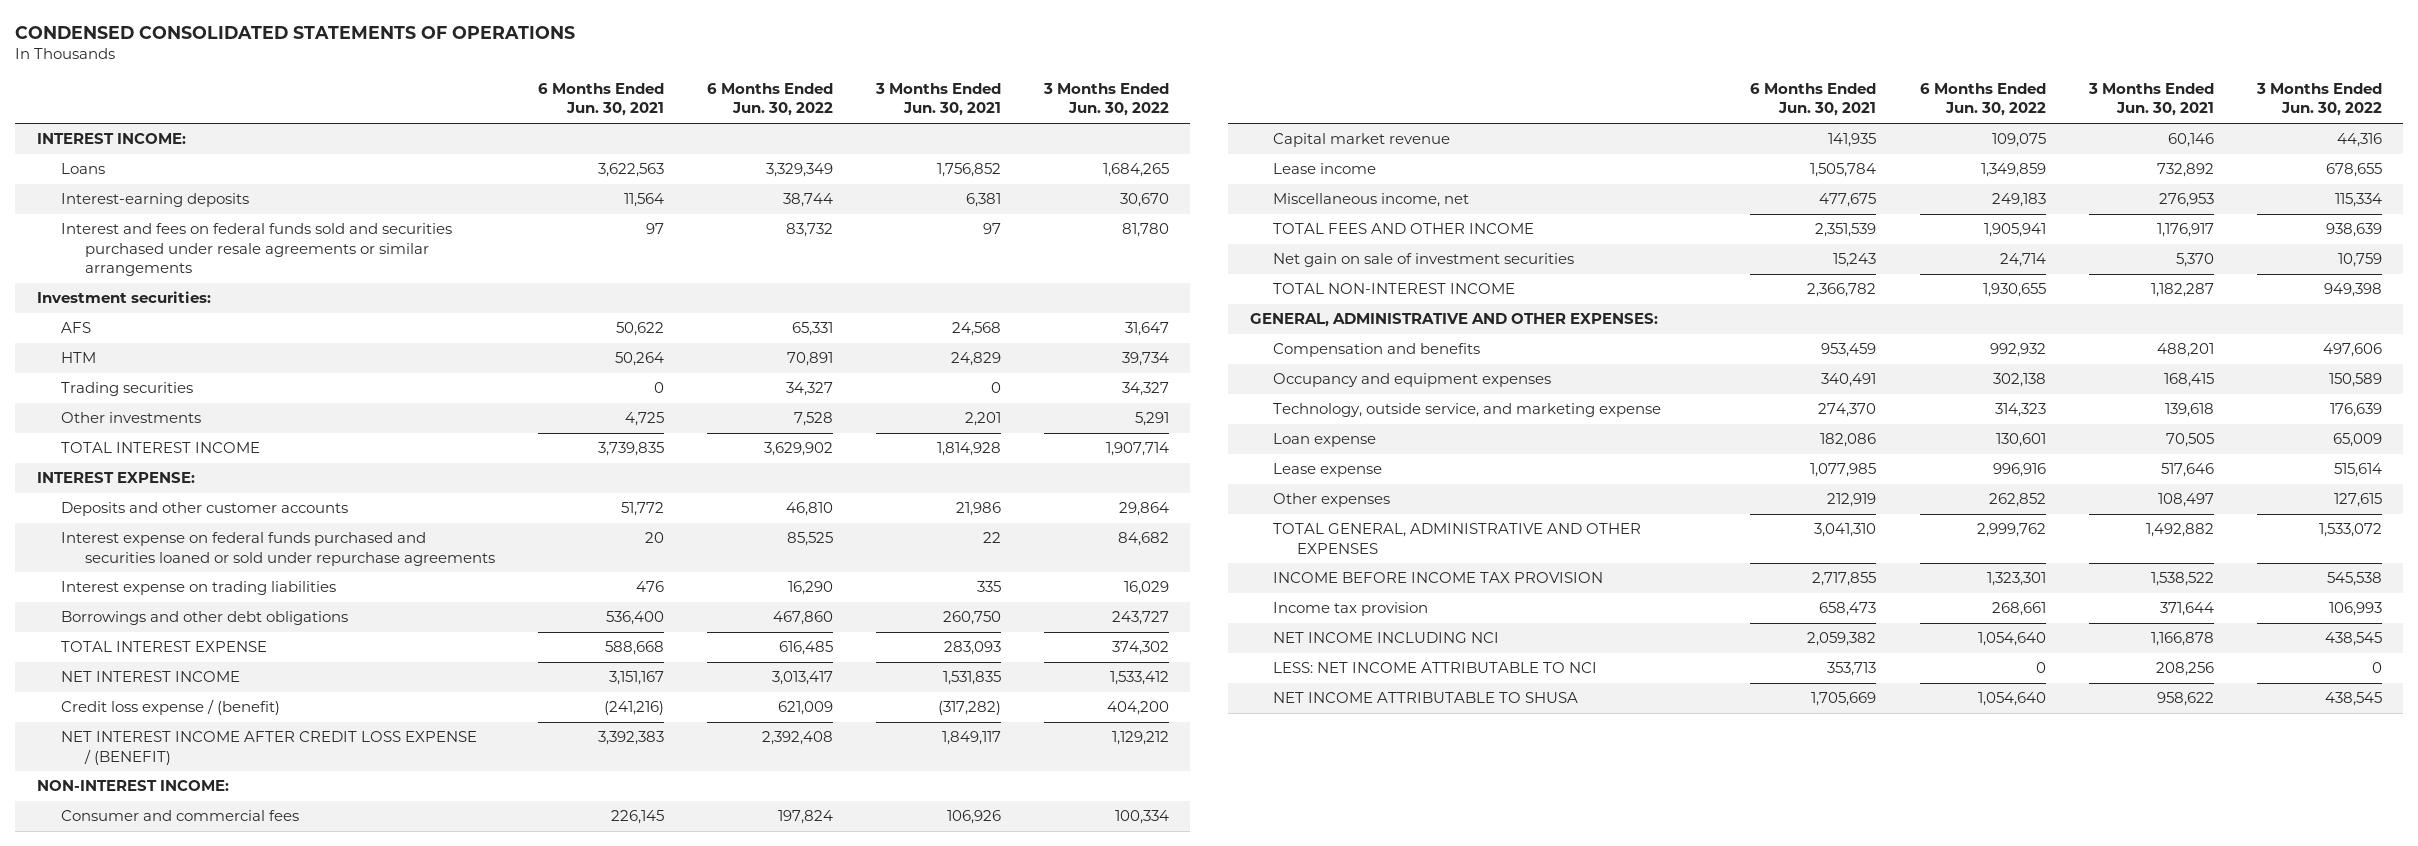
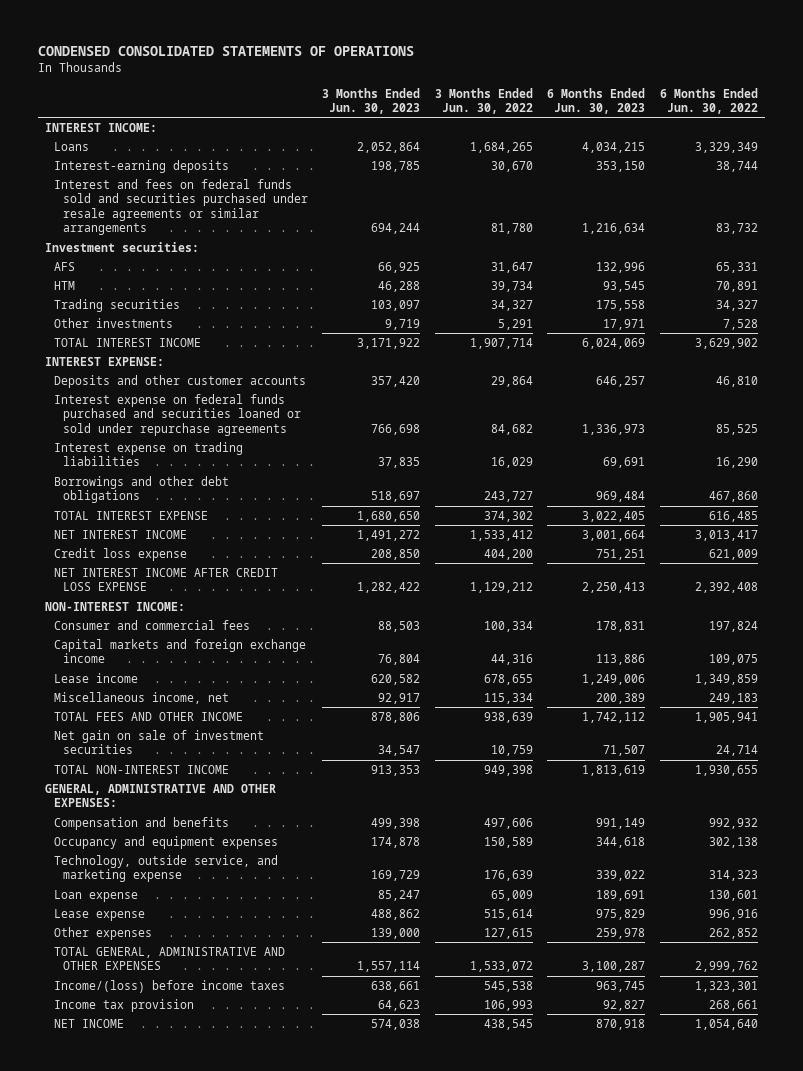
[537,82,664,117] 6 Months Ended Jun. 30, 2021 -> none
[874,82,1001,117] 3 Months Ended Jun. 30, 2021 -> none
none -> [322,87,421,115] 3 Months Ended Jun. 30, 2023
none -> [547,87,646,115] 6 Months Ended Jun. 30, 2023
[60,699,280,716] Credit loss expense / (benefit) -> [53,547,187,561] Credit loss expense
[60,731,477,765] NET INTEREST INCOME AFTER CREDIT LOSS EXPENSE / (BENEFIT) -> [53,567,278,592] NET INTEREST INCOME AFTER CREDIT LOSS EXPENSE
[1273,133,1451,148] Capital market revenue -> [53,638,306,664] Capital markets and foreign exchange income
[1273,572,1604,584] INCOME BEFORE INCOME TAX PROVISION -> [53,979,285,993] Income/(loss) before income taxes
[1273,632,1500,644] NET INCOME INCLUDING NCI -> none
[1273,662,1598,674] LESS: NET INCOME ATTRIBUTABLE TO NCI -> none
[1273,692,1579,704] NET INCOME ATTRIBUTABLE TO SHUSA -> [53,1018,124,1028] NET INCOME

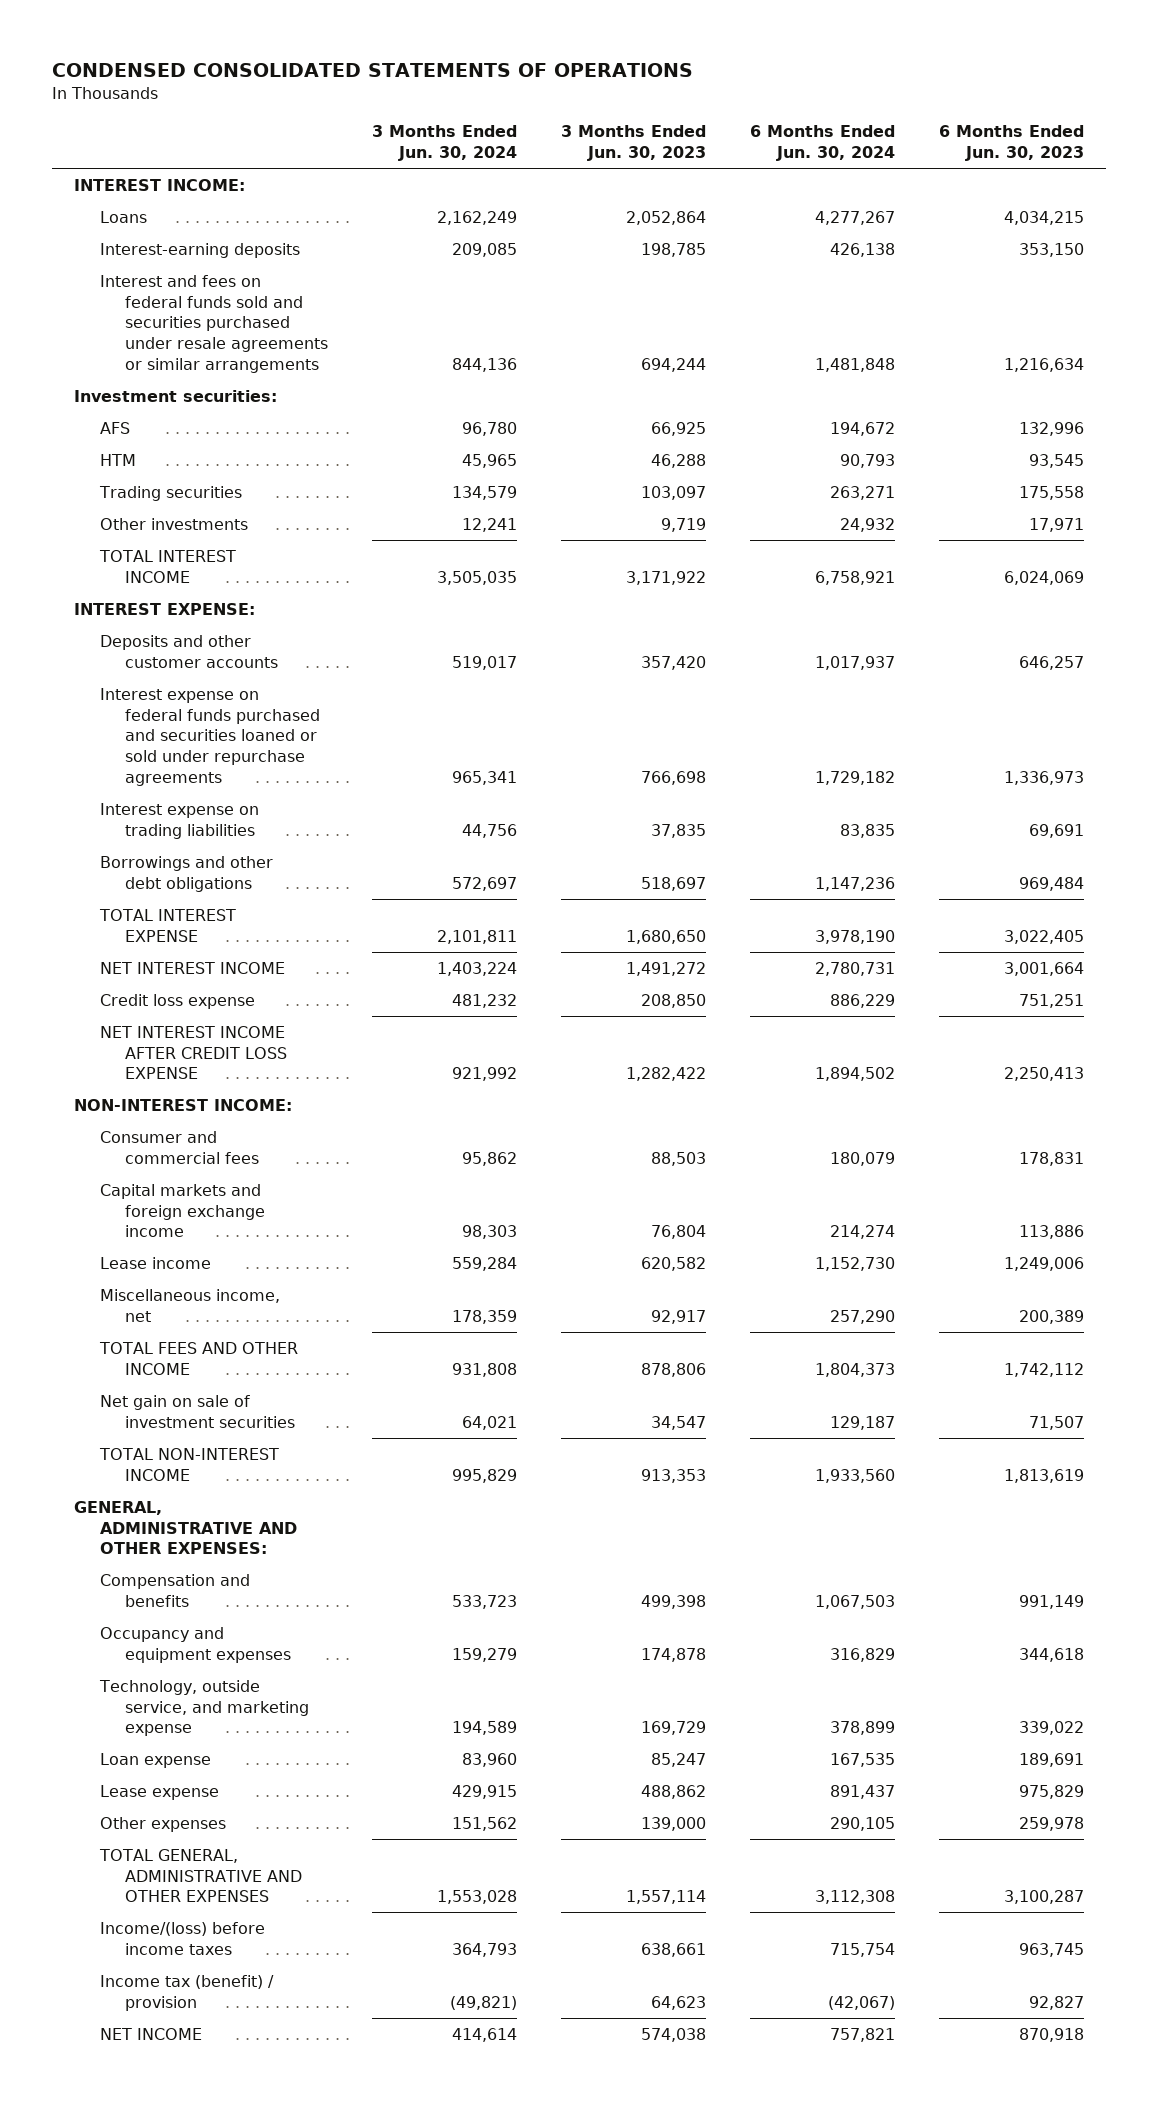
[434,87,533,115] 3 Months Ended Jun. 30, 2022 -> none
[659,87,758,115] 6 Months Ended Jun. 30, 2022 -> none
none -> [371,125,517,161] 3 Months Ended Jun. 30, 2024
none -> [749,125,895,161] 6 Months Ended Jun. 30, 2024
[53,998,194,1012] Income tax provision -> [99,1974,274,2011] Income tax (benefit) / provision

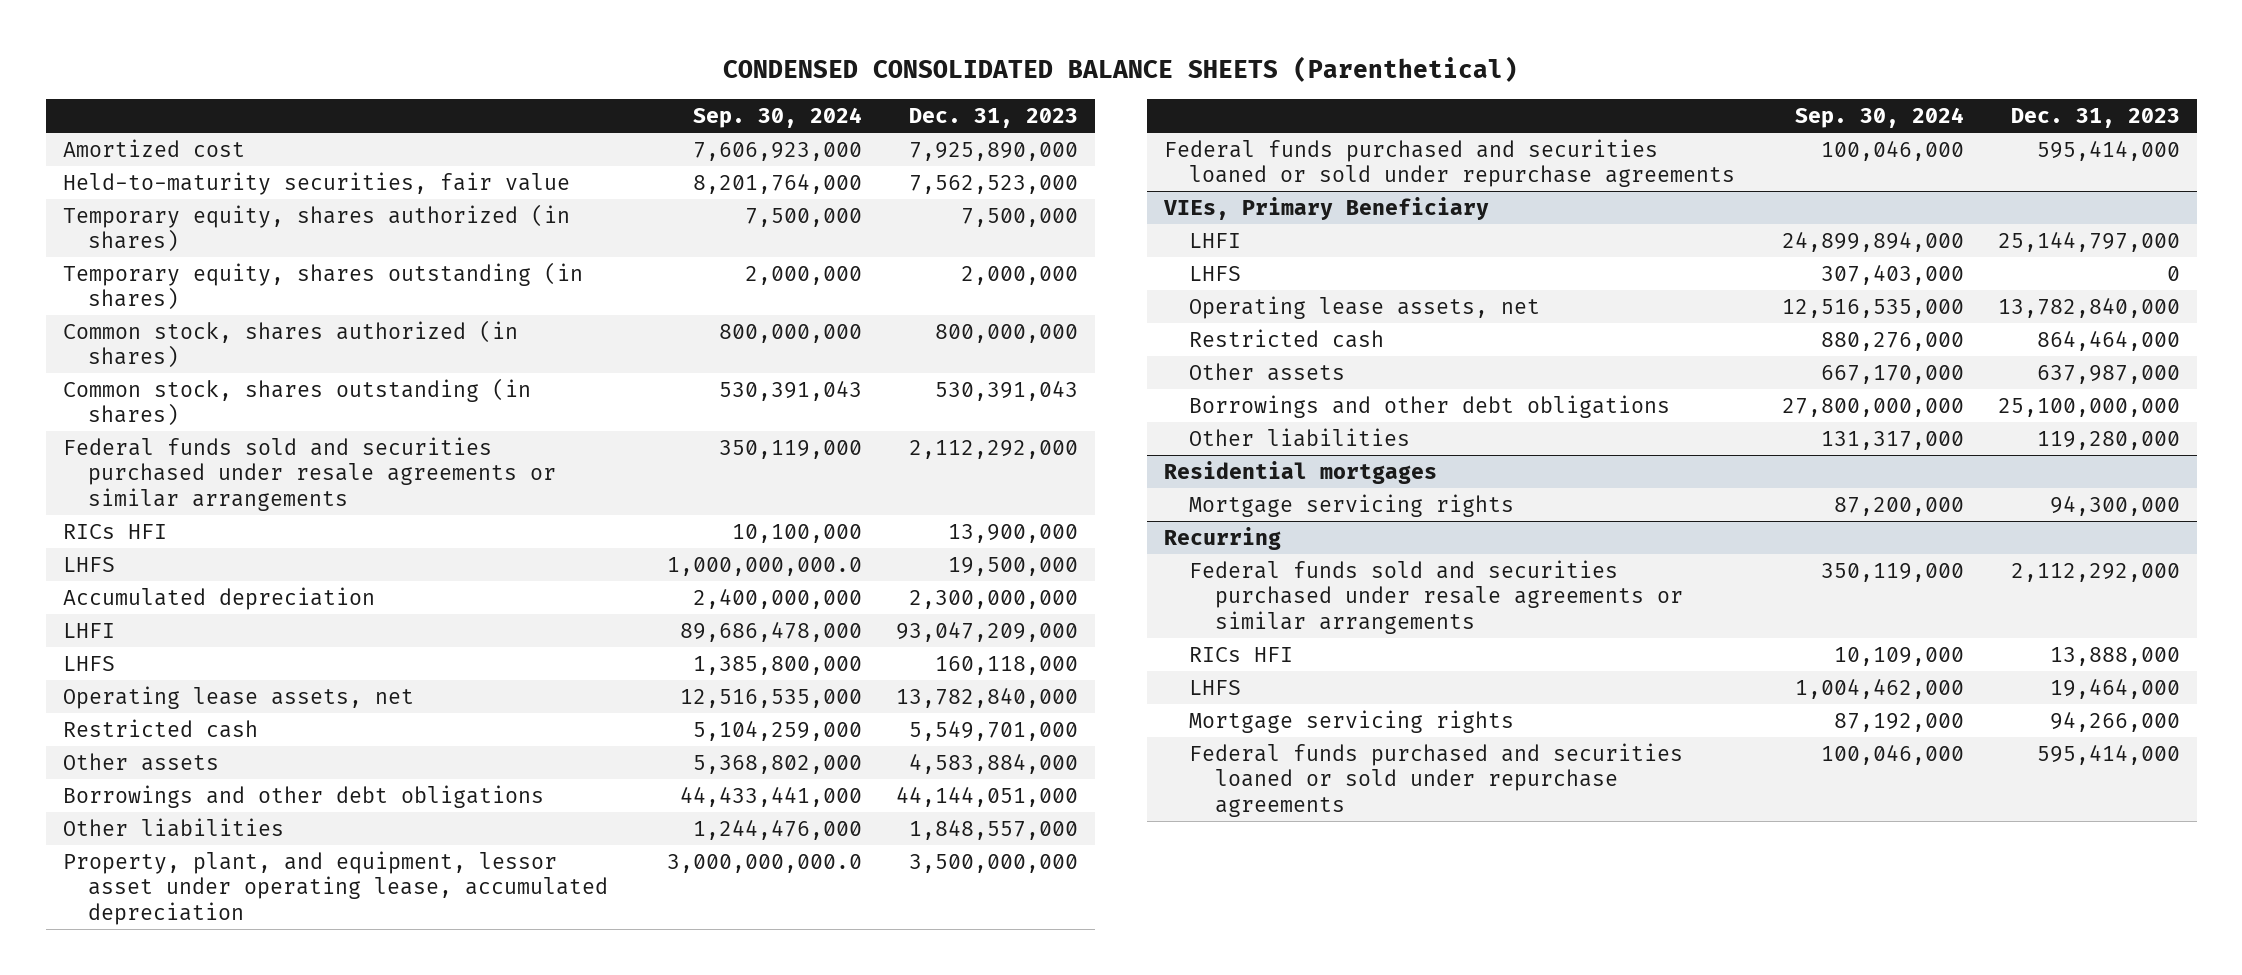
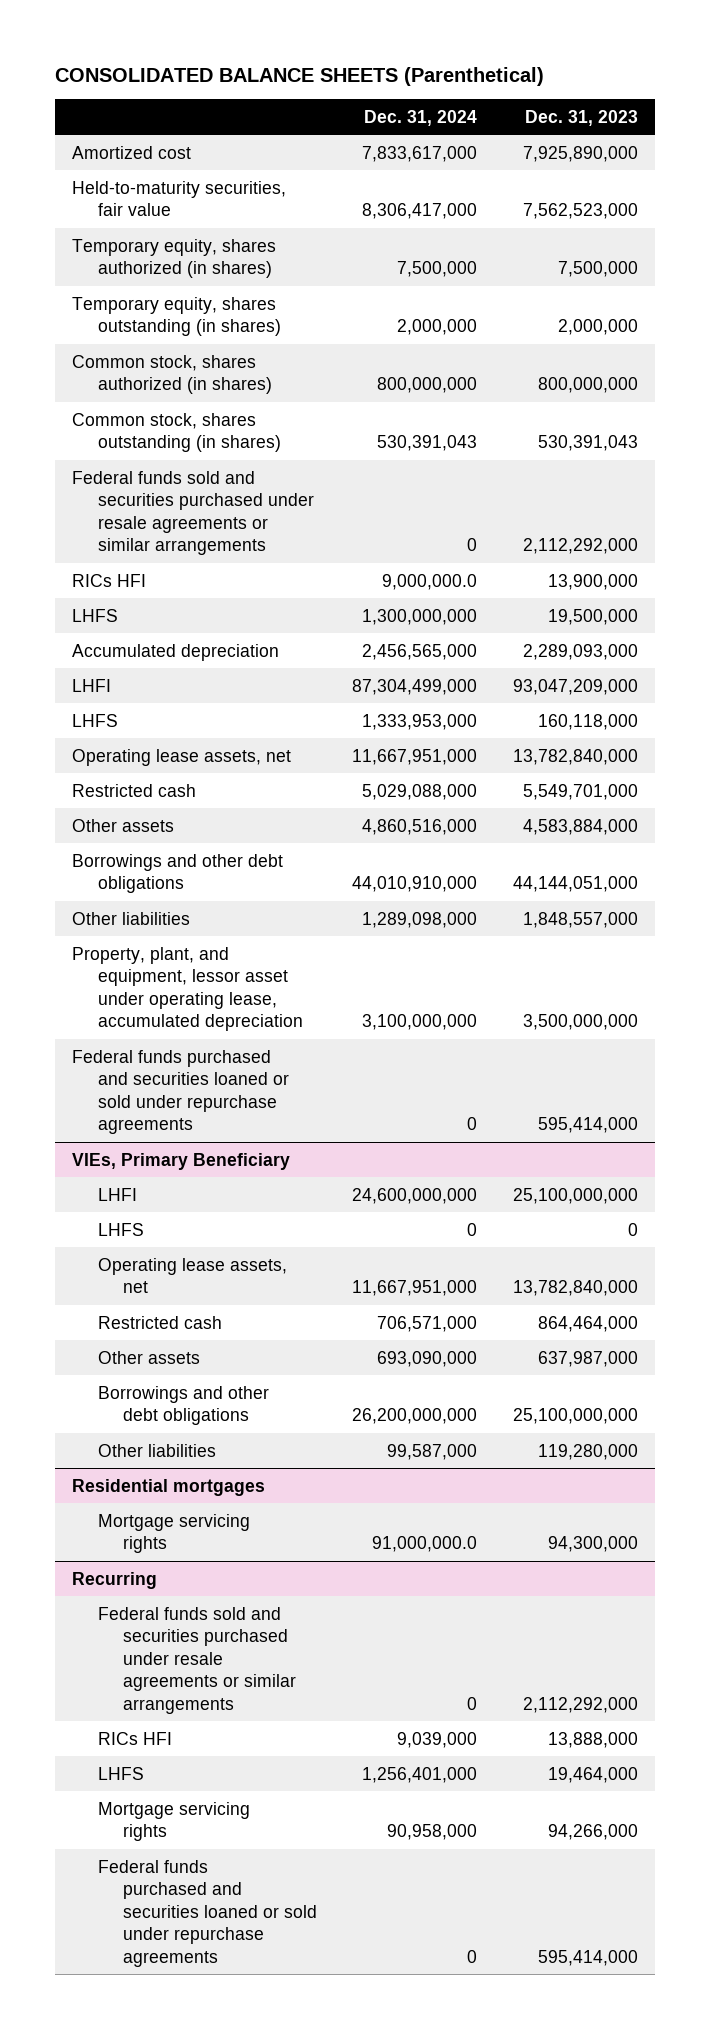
[723,56,1519,83] CONDENSED CONSOLIDATED BALANCE SHEETS (Parenthetical) -> [54,66,544,86] CONSOLIDATED BALANCE SHEETS (Parenthetical)
[693,106,863,128] Sep. 30, 2024 -> none
none -> [364,109,478,126] Dec. 31, 2024
[909,589,1079,609] 2,300,000,000 -> [522,643,638,660] 2,289,093,000
[1997,230,2180,252] 25,144,797,000 -> [512,1187,638,1204] 25,100,000,000

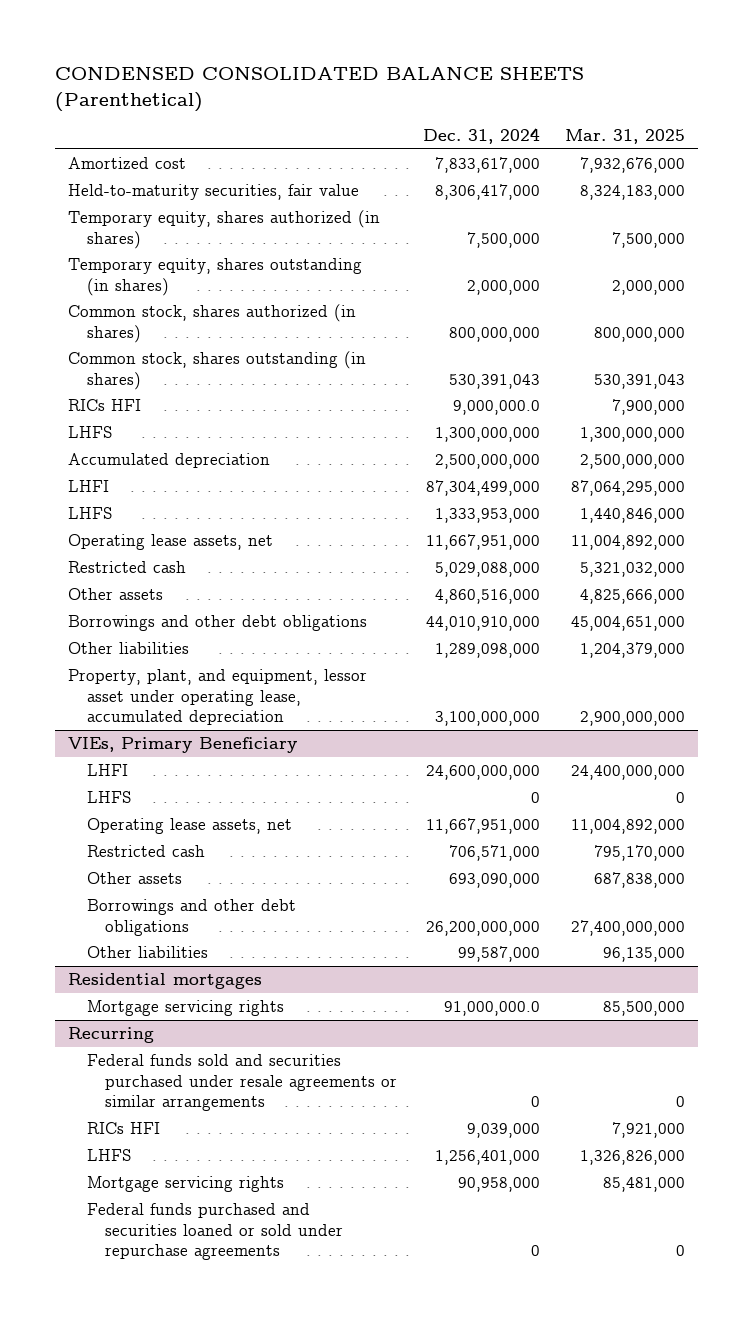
[54,66,544,86] CONSOLIDATED BALANCE SHEETS (Parenthetical) -> [55,67,585,112] CONDENSED CONSOLIDATED BALANCE SHEETS (Parenthetical)
[524,109,638,126] Dec. 31, 2023 -> none
none -> [565,128,686,144] Mar. 31, 2025
[72,470,314,556] Federal funds sold and securities purchased under resale agreements or similar arrangements -> none
[362,643,478,660] 2,456,565,000 -> [434,453,540,469] 2,500,000,000
[72,1049,289,1135] Federal funds purchased and securities loaned or sold under repurchase agreements -> none

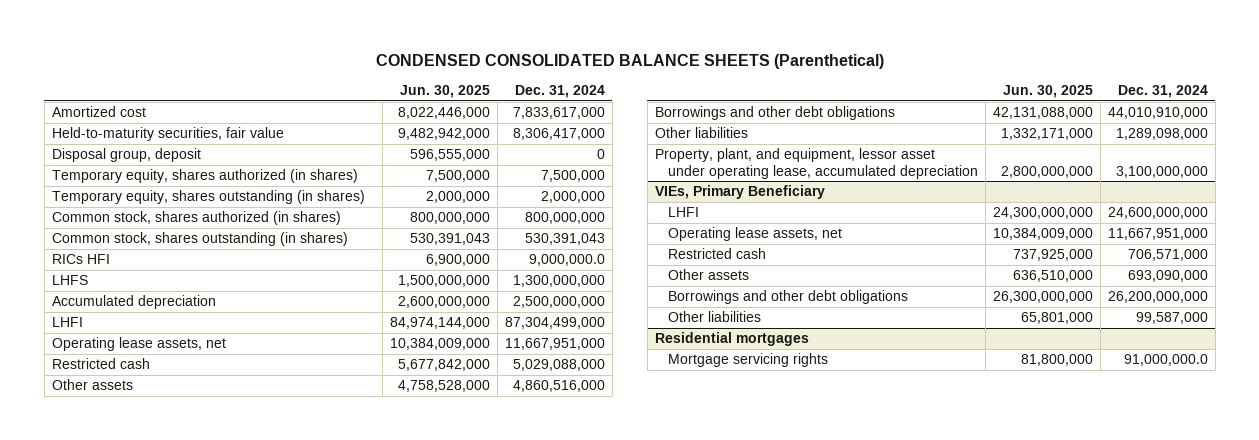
[565,128,686,144] Mar. 31, 2025 -> none
none -> [400,85,491,99] Jun. 30, 2025
none -> [51,148,201,163] Disposal group, deposit
[67,506,112,519] LHFS -> none
[86,790,131,803] LHFS -> none
[67,1026,154,1043] Recurring -> none
[86,1053,398,1112] Federal funds sold and securities purchased under resale agreements or similar arrangements -> none
[86,1121,160,1134] RICs HFI -> none
[86,1148,131,1161] LHFS -> none
[86,1175,284,1192] Mortgage servicing rights -> none
[86,1202,344,1261] Federal funds purchased and securities loaned or sold under repurchase agreements -> none

